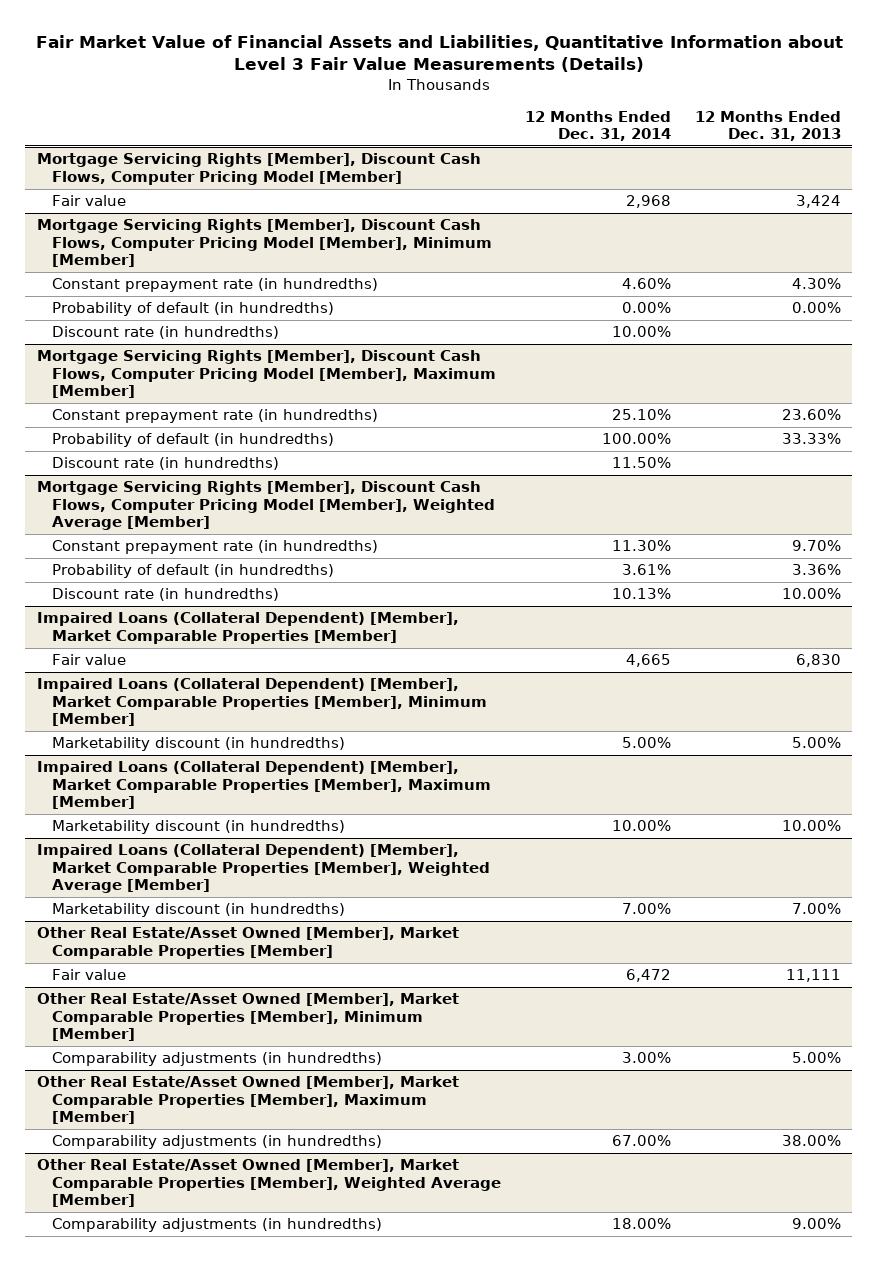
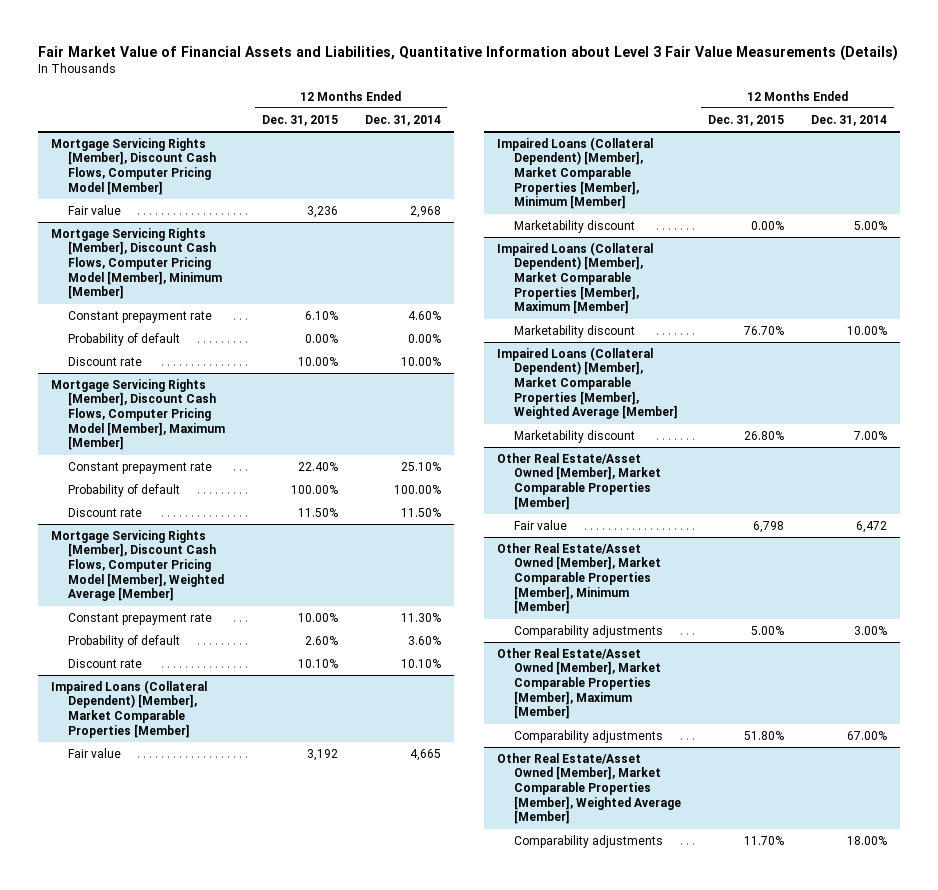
[694,110,841,142] 12 Months Ended Dec. 31, 2013 -> none
none -> [261,114,338,126] Dec. 31, 2015
[52,278,379,293] Constant prepayment rate (in hundredths) -> [67,310,212,323] Constant prepayment rate
[52,302,335,317] Probability of default (in hundredths) -> [67,332,180,346] Probability of default
[52,326,280,340] Discount rate (in hundredths) -> [67,356,142,366] Discount rate
[52,409,379,424] Constant prepayment rate (in hundredths) -> [67,461,212,474] Constant prepayment rate
[52,433,335,448] Probability of default (in hundredths) -> [67,483,180,497] Probability of default
[52,457,280,471] Discount rate (in hundredths) -> [67,507,142,517] Discount rate
[52,540,379,555] Constant prepayment rate (in hundredths) -> [67,612,212,625] Constant prepayment rate
[52,564,335,579] Probability of default (in hundredths) -> [67,634,180,648] Probability of default
[622,564,672,576] 3.61% -> [407,635,441,645] 3.60%
[52,588,280,602] Discount rate (in hundredths) -> [67,658,142,668] Discount rate
[612,588,672,600] 10.13% -> [400,658,441,668] 10.10%
[52,737,346,752] Marketability discount (in hundredths) -> [514,219,636,233] Marketability discount
[52,820,346,835] Marketability discount (in hundredths) -> [514,324,636,338] Marketability discount
[52,903,346,918] Marketability discount (in hundredths) -> [514,429,636,443] Marketability discount
[52,1052,383,1067] Comparability adjustments (in hundredths) -> [514,624,664,638] Comparability adjustments
[52,1135,383,1150] Comparability adjustments (in hundredths) -> [514,729,664,743] Comparability adjustments
[52,1218,383,1233] Comparability adjustments (in hundredths) -> [514,834,664,848] Comparability adjustments

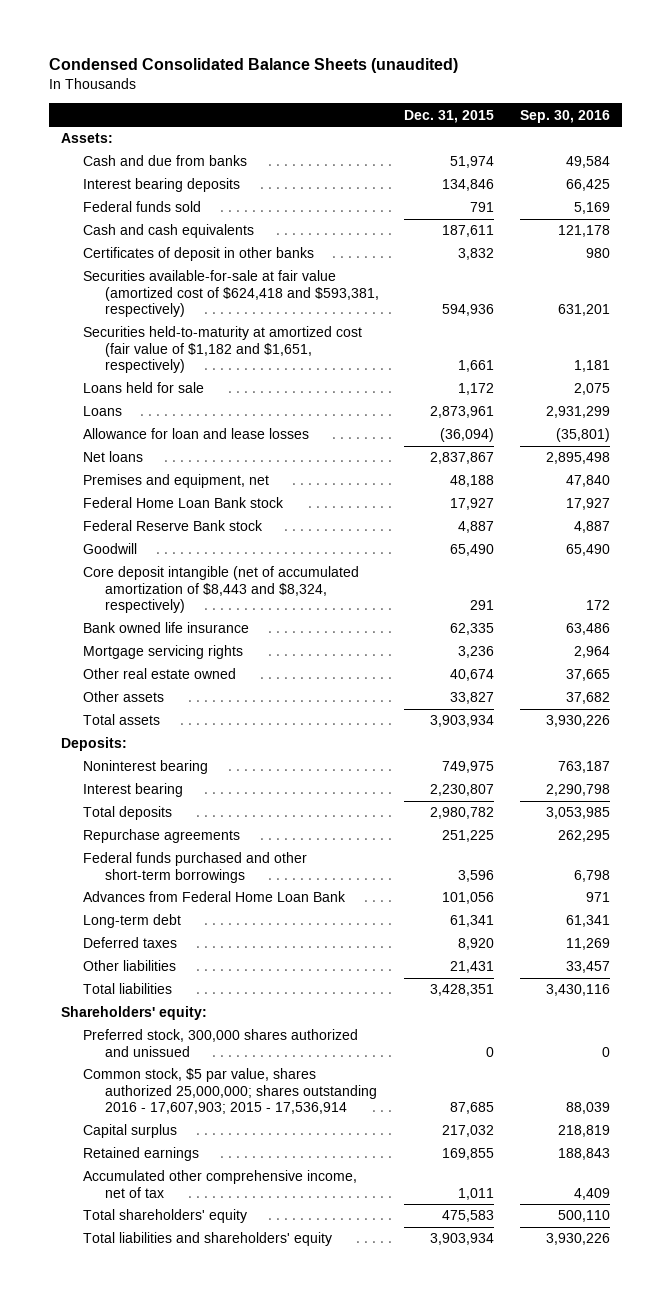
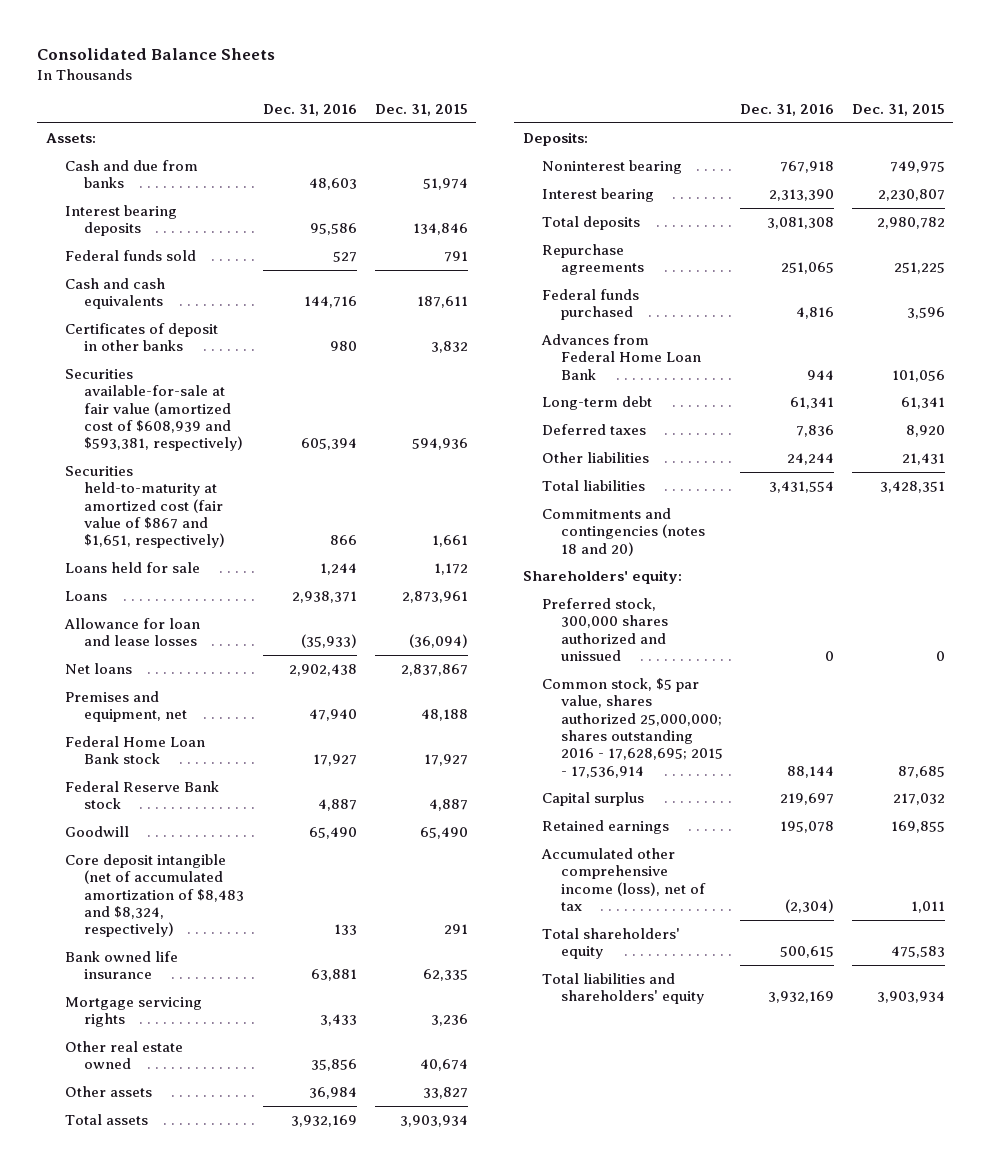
[48,58,458,74] Condensed Consolidated Balance Sheets (unaudited) -> [36,48,275,61] Consolidated Balance Sheets
[519,109,610,123] Sep. 30, 2016 -> none
none -> [263,104,358,117] Dec. 31, 2016
[83,270,380,318] Securities available-for-sale at fair value (amortized cost of $624,418 and $593,381, respectively) -> [64,368,244,452] Securities available-for-sale at fair value (amortized cost of $608,939 and $593,381, respectively)
[83,326,363,374] Securities held-to-maturity at amortized cost (fair value of $1,182 and $1,651, respectively) -> [64,465,226,549] Securities held-to-maturity at amortized cost (fair value of $867 and $1,651, respectively)
[83,566,360,614] Core deposit intangible (net of accumulated amortization of $8,443 and $8,324, respectively) -> [64,853,245,938] Core deposit intangible (net of accumulated amortization of $8,483 and $8,324, respectively)
[83,852,308,883] Federal funds purchased and other short-term borrowings -> [541,288,639,321] Federal funds purchased
none -> [541,507,706,556] Commitments and contingencies (notes 18 and 20)
[83,1068,378,1115] Common stock, $5 par value, shares authorized 25,000,000; shares outstanding 2016 - 17,607,903; 2015 - 17,536,914 -> [541,677,724,778] Common stock, $5 par value, shares authorized 25,000,000; shares outstanding 2016 - 17,628,695; 2015 - 17,536,914
[83,1170,358,1198] Accumulated other comprehensive income, net of tax -> [540,847,707,911] Accumulated other comprehensive income (loss), net of tax

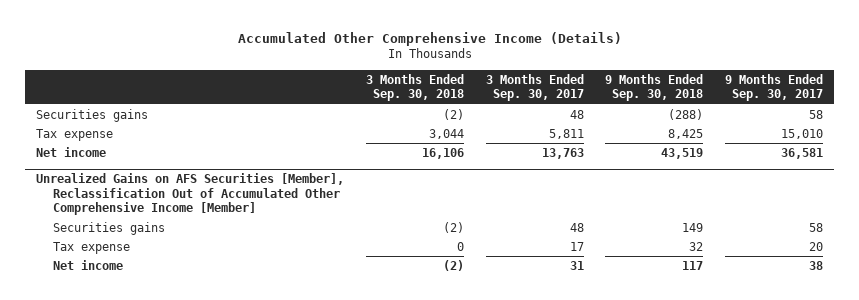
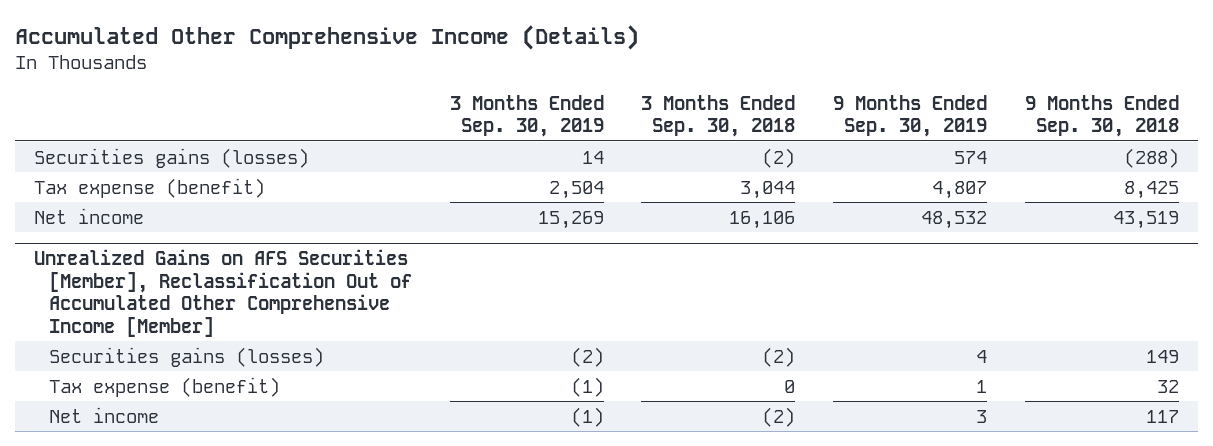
[485,73,584,102] 3 Months Ended Sep. 30, 2017 -> none
[725,73,824,102] 9 Months Ended Sep. 30, 2017 -> none
none -> [449,94,604,138] 3 Months Ended Sep. 30, 2019
none -> [833,94,988,138] 9 Months Ended Sep. 30, 2019
[35,108,148,122] Securities gains -> [34,147,310,168] Securities gains (losses)
[35,128,113,141] Tax expense -> [34,177,266,198] Tax expense (benefit)
[53,221,166,235] Securities gains -> [49,346,325,367] Securities gains (losses)
[53,241,131,254] Tax expense -> [49,376,281,397] Tax expense (benefit)

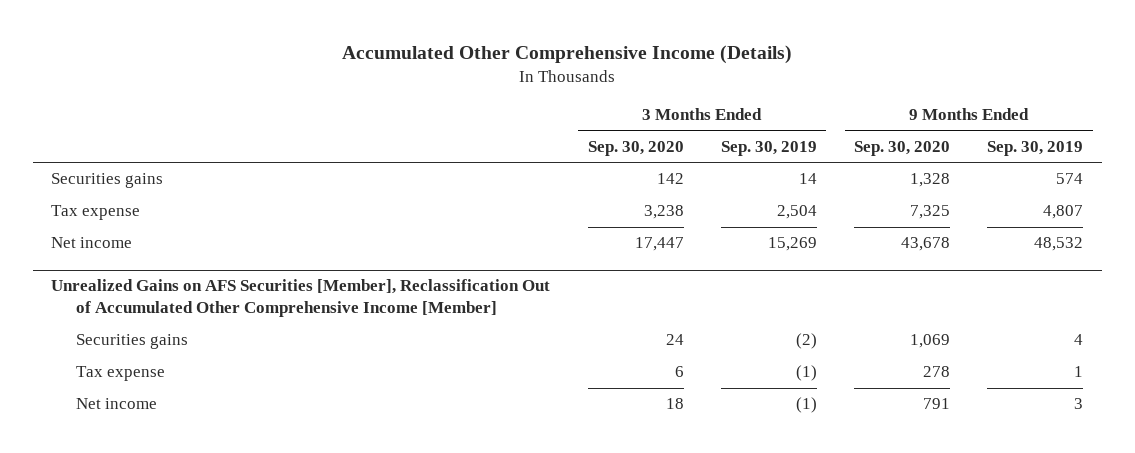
[641,94,796,138] 3 Months Ended Sep. 30, 2018 -> none
[1024,94,1179,138] 9 Months Ended Sep. 30, 2018 -> none
none -> [587,140,684,156] Sep. 30, 2020
none -> [854,140,951,156] Sep. 30, 2020
[34,147,310,168] Securities gains (losses) -> [51,173,164,189] Securities gains
[34,177,266,198] Tax expense (benefit) -> [51,205,141,221] Tax expense
[49,346,325,367] Securities gains (losses) -> [76,334,189,350] Securities gains
[49,376,281,397] Tax expense (benefit) -> [76,366,166,382] Tax expense

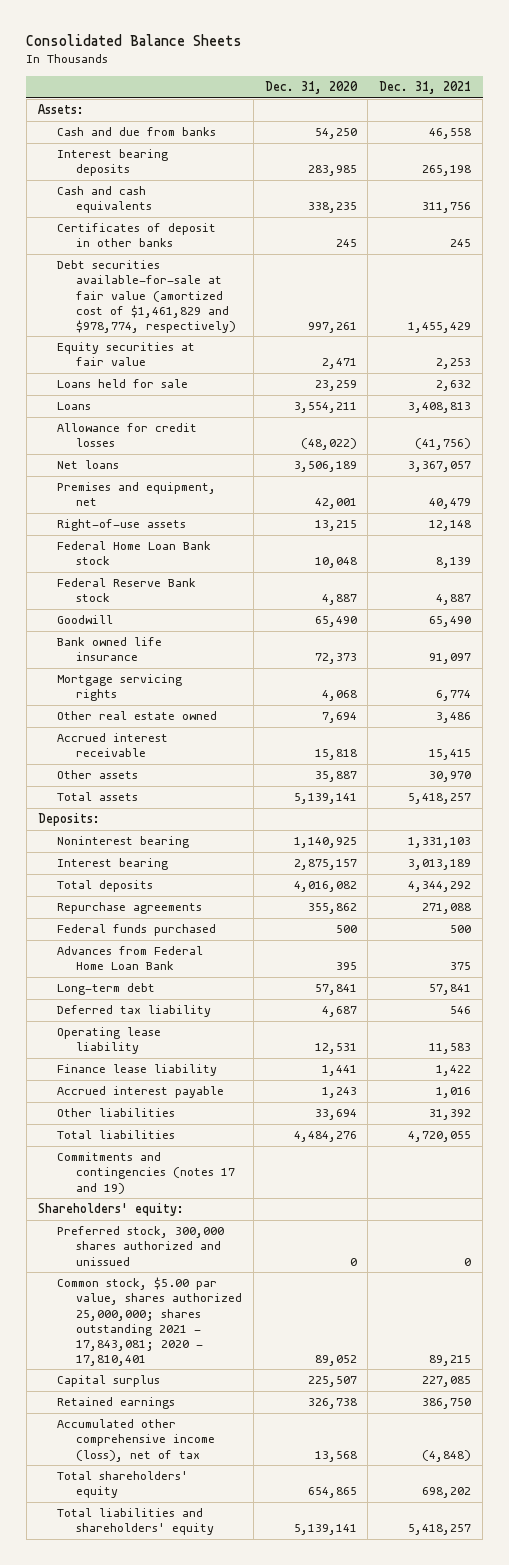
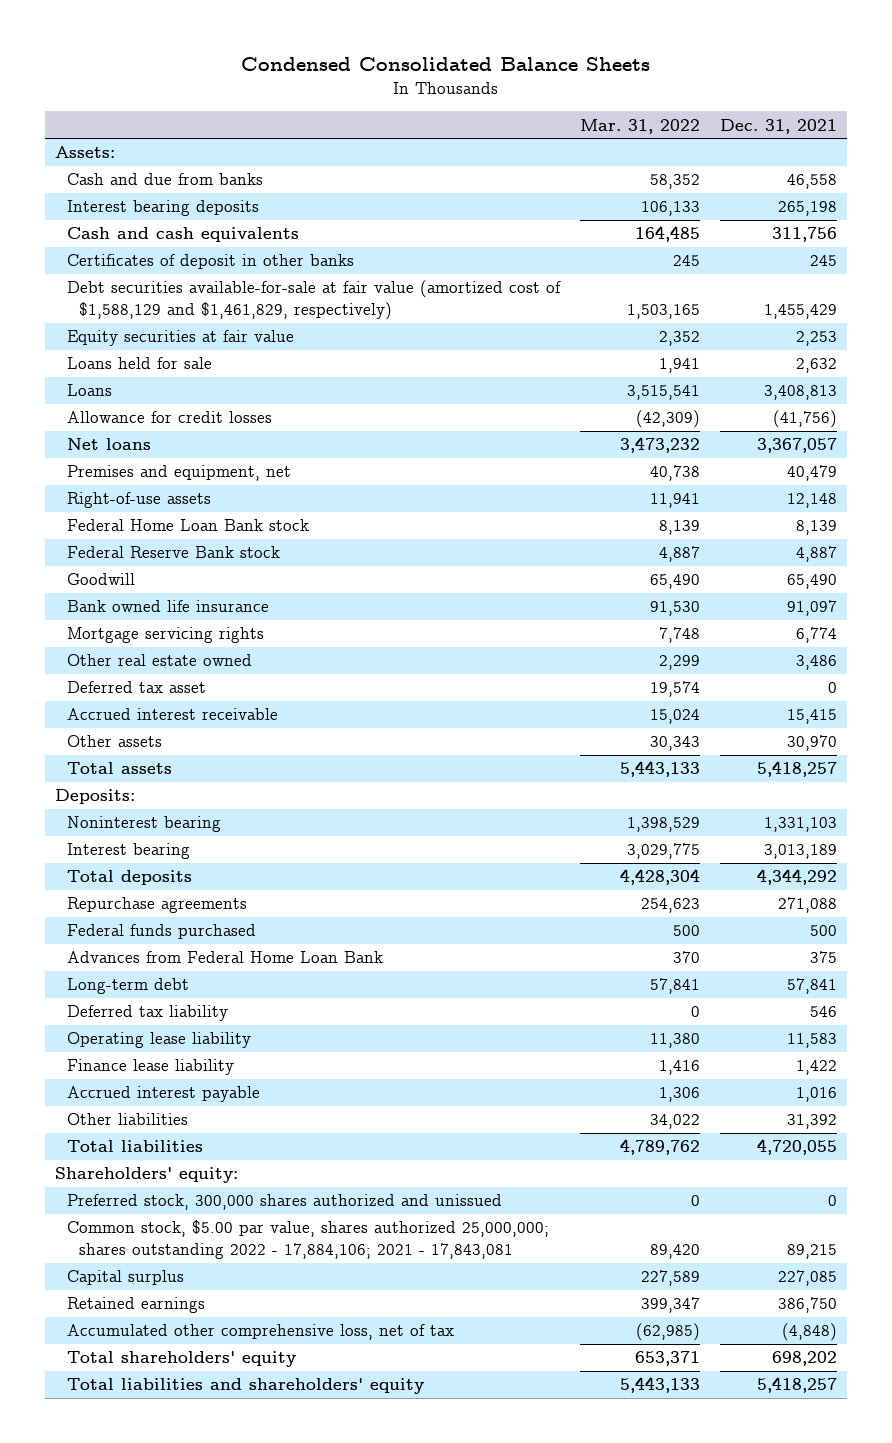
[26,34,243,47] Consolidated Balance Sheets -> [240,57,650,72] Condensed Consolidated Balance Sheets
[264,81,358,95] Dec. 31, 2020 -> none
none -> [579,118,700,134] Mar. 31, 2022
[56,260,236,333] Debt securities available-for-sale at fair value (amortized cost of $1,461,829 and $978,774, respectively) -> [66,280,561,321] Debt securities available-for-sale at fair value (amortized cost of $1,588,129 and $1,461,829, respectively)
none -> [66,681,206,694] Deferred tax asset
[56,1152,235,1194] Commitments and contingencies (notes 17 and 19) -> none
[56,1277,242,1366] Common stock, $5.00 par value, shares authorized 25,000,000; shares outstanding 2021 - 17,843,081; 2020 - 17,810,401 -> [66,1220,549,1260] Common stock, $5.00 par value, shares authorized 25,000,000; shares outstanding 2022 - 17,884,106; 2021 - 17,843,081
[56,1419,215,1462] Accumulated other comprehensive income (loss), net of tax -> [66,1324,454,1341] Accumulated other comprehensive loss, net of tax

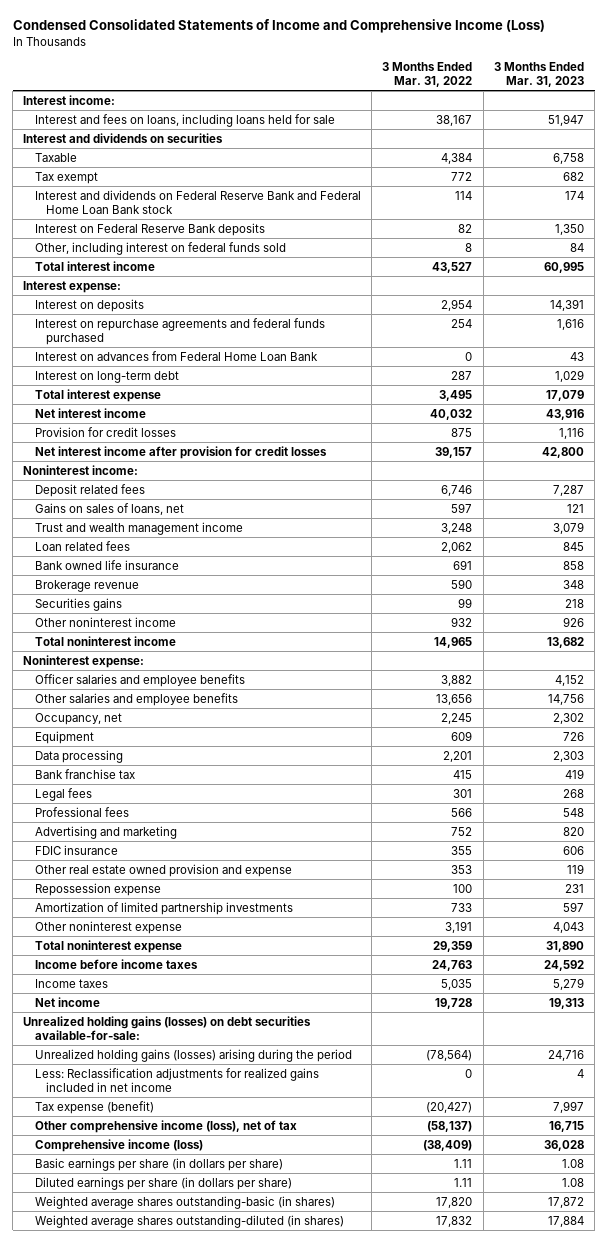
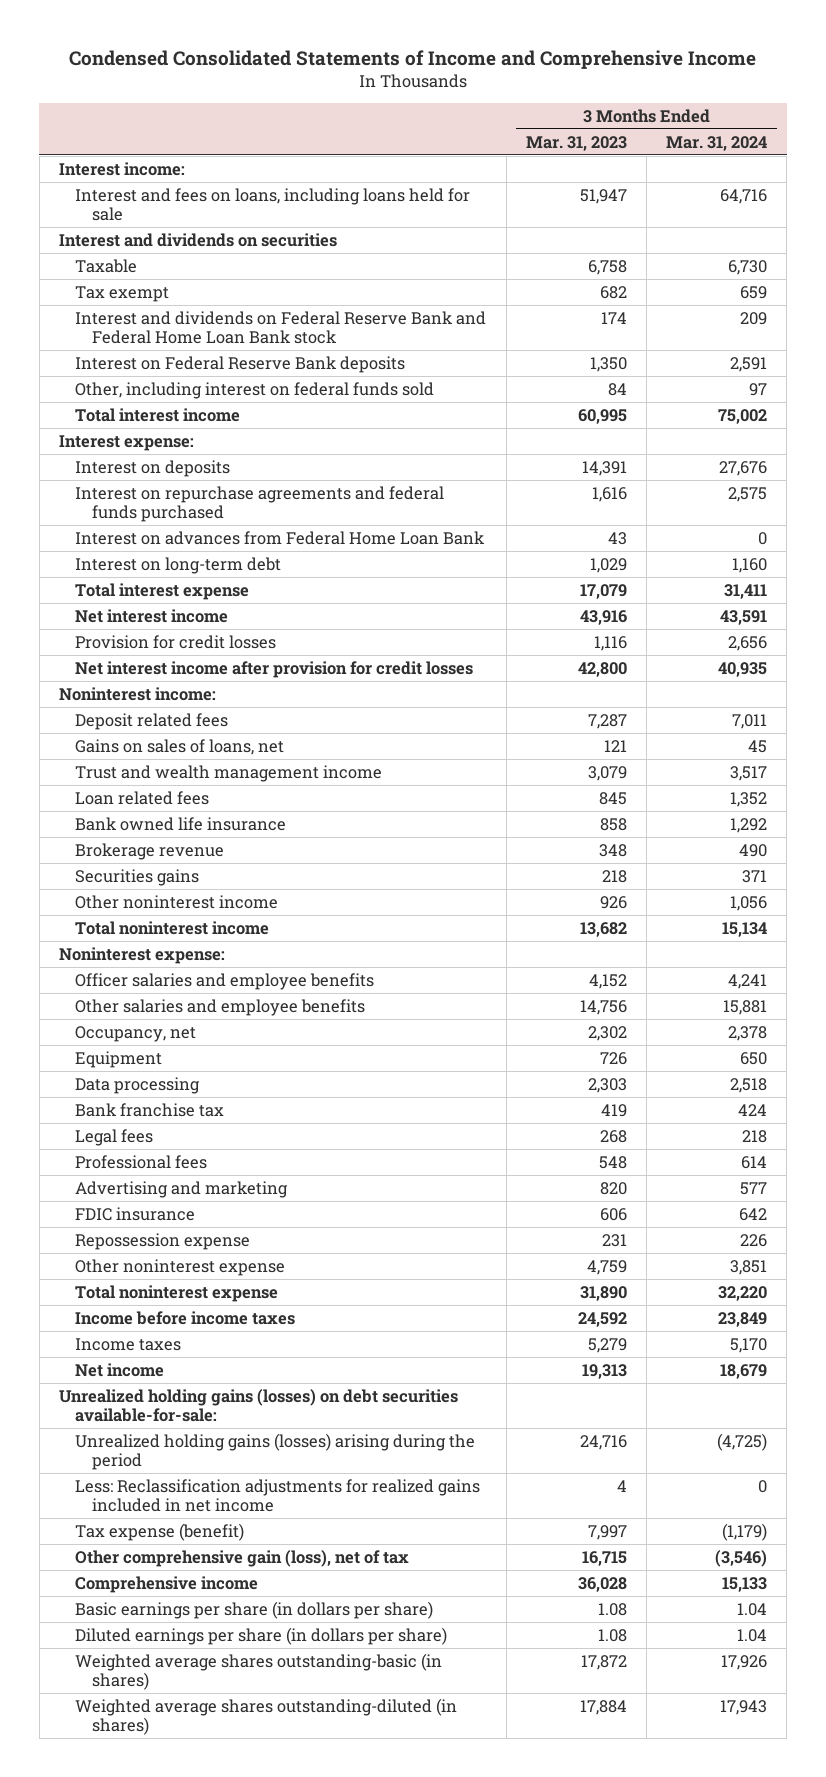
[12,19,545,34] Condensed Consolidated Statements of Income and Comprehensive Income (Loss) -> [69,49,757,69] Condensed Consolidated Statements of Income and Comprehensive Income
[382,61,473,87] 3 Months Ended Mar. 31, 2022 -> none
none -> [666,135,768,151] Mar. 31, 2024
[34,863,292,877] Other real estate owned provision and expense -> none
[34,901,293,915] Amortization of limited partnership investments -> none
[552,921,584,933] 4,043 -> [586,1259,627,1275] 4,759
[34,1119,297,1133] Other comprehensive income (loss), net of tax -> [75,1549,410,1567] Other comprehensive gain (loss), net of tax
[34,1138,203,1152] Comprehensive income (loss) -> [75,1575,259,1593] Comprehensive income

